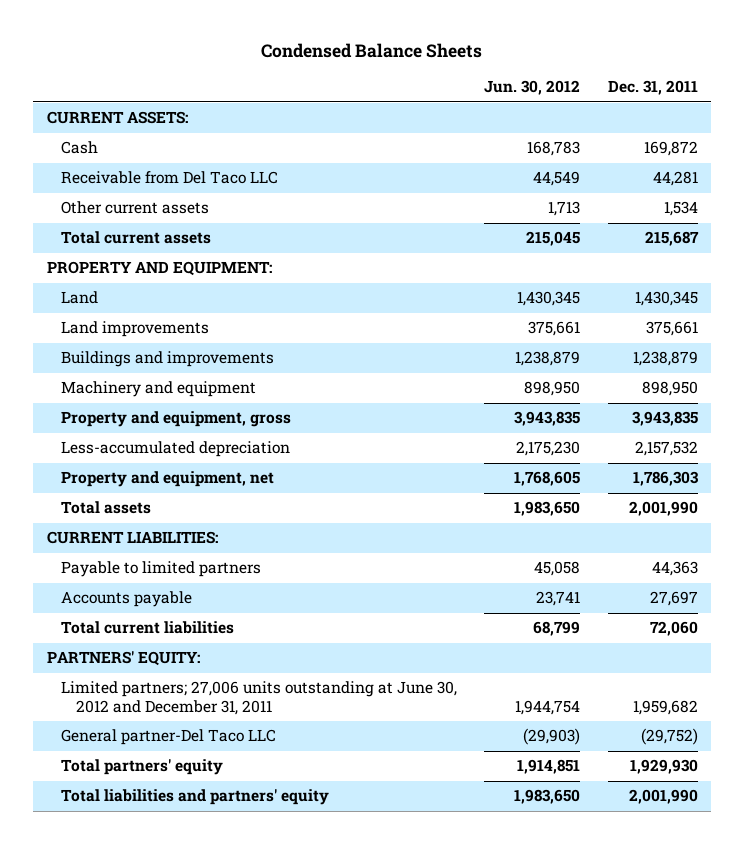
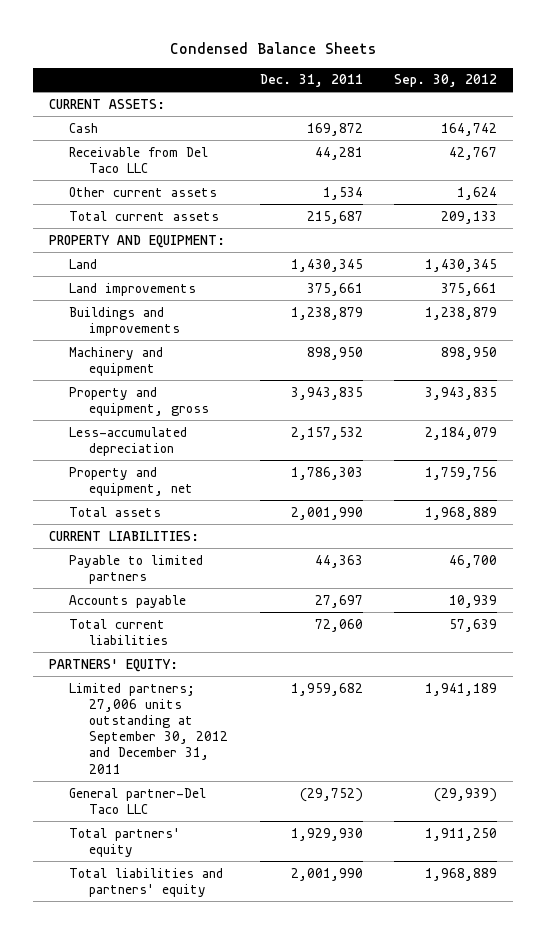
[484,80,581,96] Jun. 30, 2012 -> none
none -> [393,74,497,88] Sep. 30, 2012
[61,681,458,715] Limited partners; 27,006 units outstanding at June 30, 2012 and December 31, 2011 -> [69,682,229,774] Limited partners; 27,006 units outstanding at September 30, 2012 and December 31, 2011

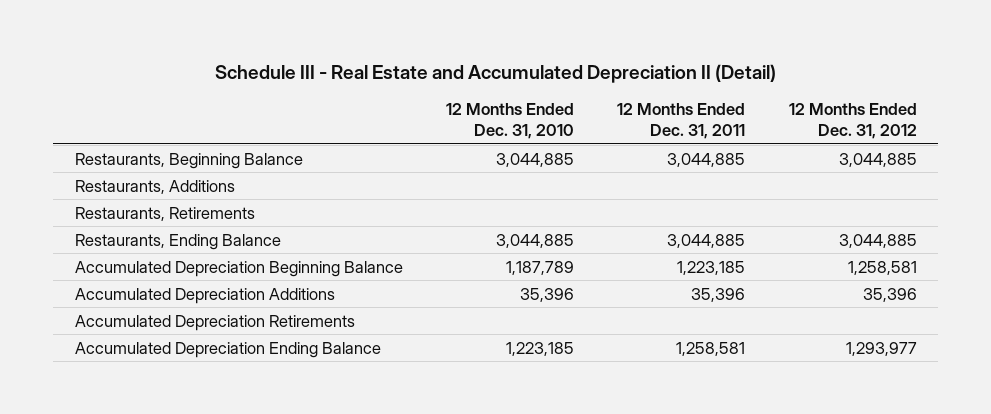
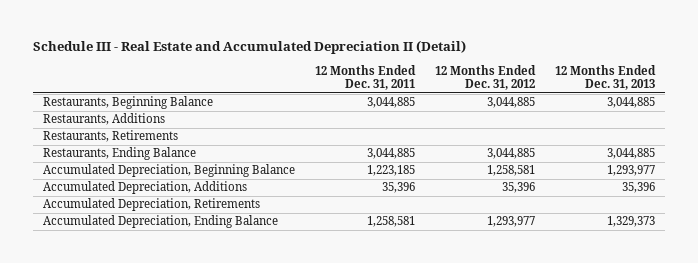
[445,103,574,140] 12 Months Ended Dec. 31, 2010 -> none
none -> [554,64,656,91] 12 Months Ended Dec. 31, 2013
[74,260,403,277] Accumulated Depreciation Beginning Balance -> [43,164,296,178] Accumulated Depreciation, Beginning Balance
[74,287,335,304] Accumulated Depreciation Additions -> [43,181,248,195] Accumulated Depreciation, Additions
[74,314,355,331] Accumulated Depreciation Retirements -> [43,198,261,212] Accumulated Depreciation, Retirements
[74,341,381,358] Accumulated Depreciation Ending Balance -> [43,215,279,229] Accumulated Depreciation, Ending Balance

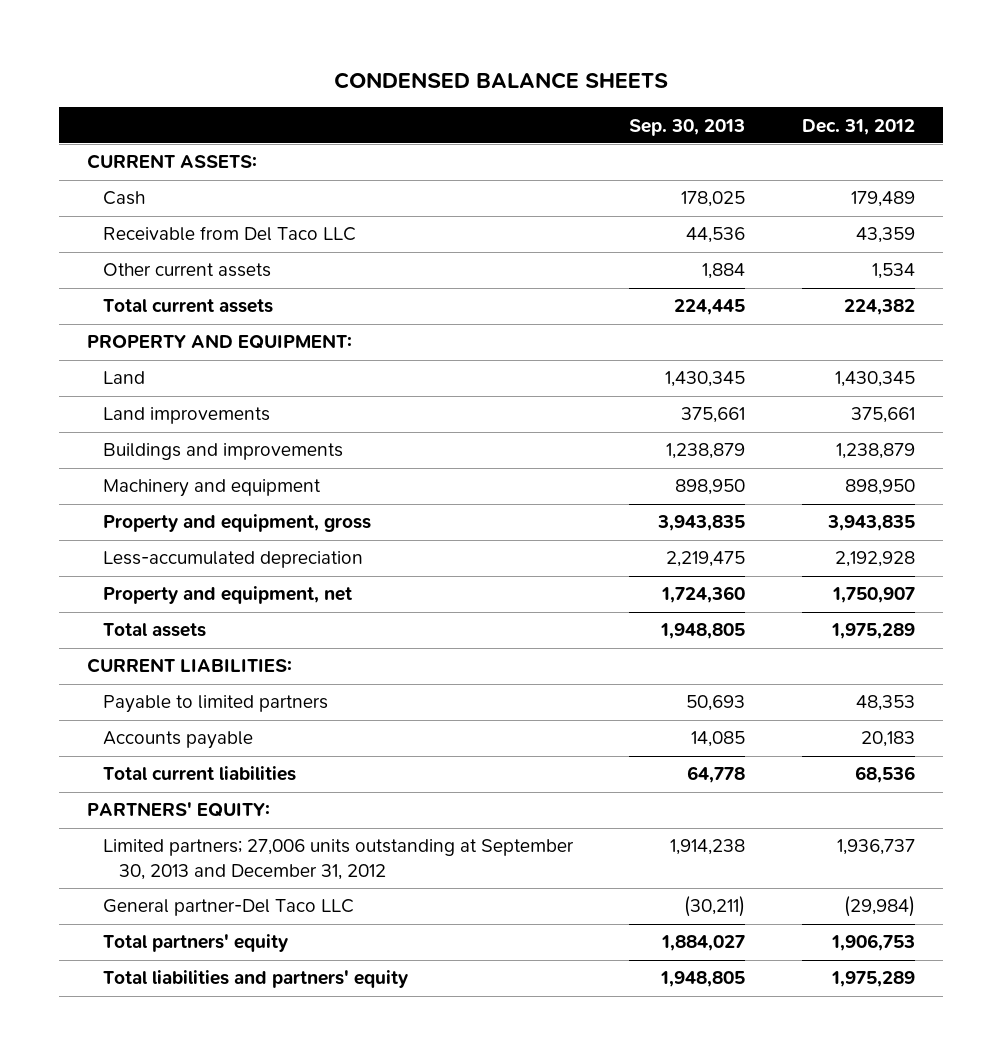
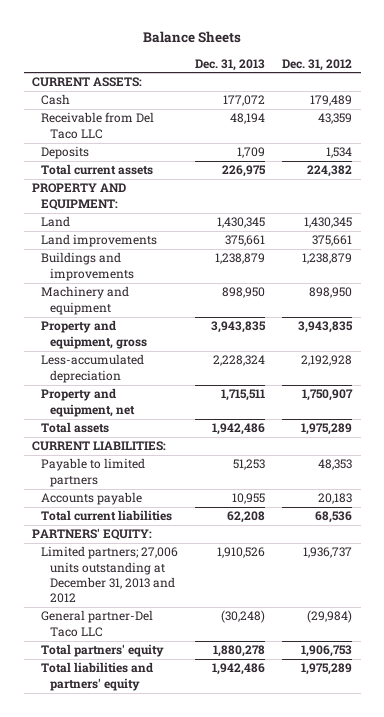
[333,72,668,90] CONDENSED BALANCE SHEETS -> [143,31,242,44] Balance Sheets
[629,118,746,136] Sep. 30, 2013 -> none
none -> [195,58,266,71] Dec. 31, 2013
[103,263,272,278] Other current assets -> [41,146,90,160] Deposits
[103,839,575,880] Limited partners; 27,006 units outstanding at September 30, 2013 and December 31, 2012 -> [41,546,179,604] Limited partners; 27,006 units outstanding at December 31, 2013 and 2012

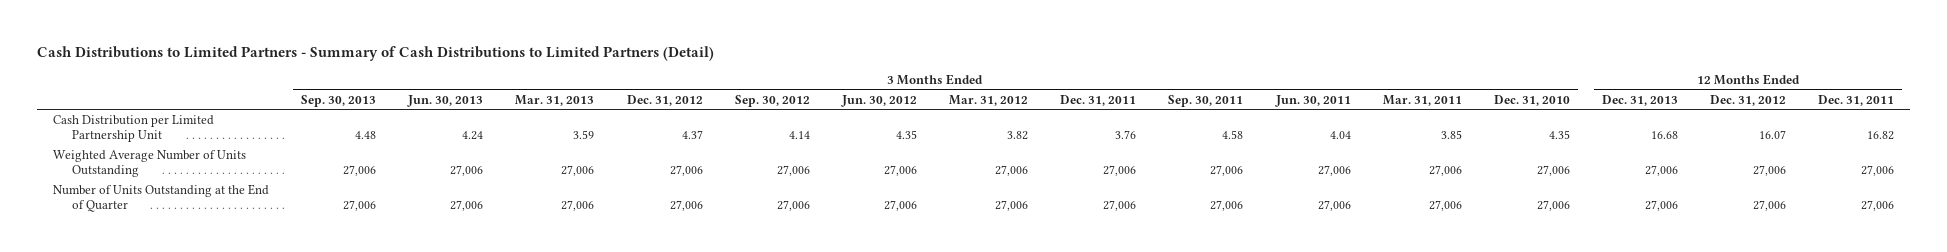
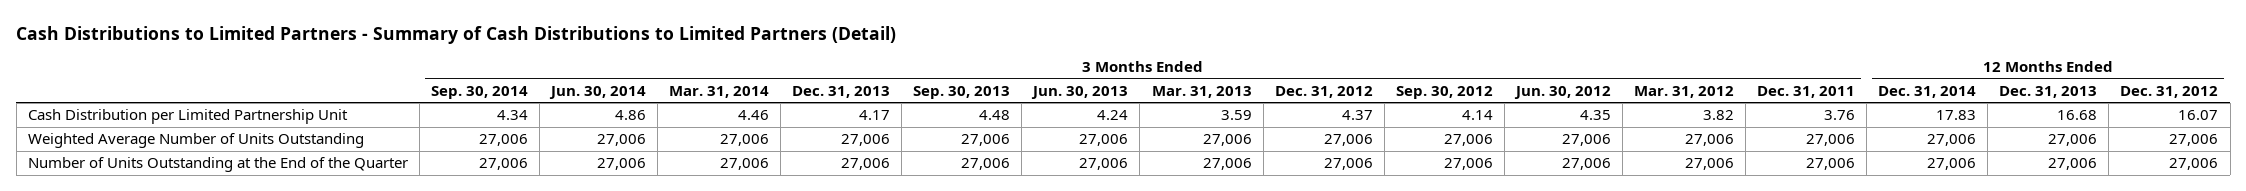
[1168,94,1244,107] Sep. 30, 2011 -> none
[1274,94,1351,107] Jun. 30, 2011 -> none
[1382,94,1462,106] Mar. 31, 2011 -> none
[1493,94,1570,106] Dec. 31, 2010 -> none
[1818,94,1895,106] Dec. 31, 2011 -> none
none -> [430,85,528,99] Sep. 30, 2014
none -> [548,85,646,99] Jun. 30, 2014
none -> [669,85,770,98] Mar. 31, 2014
none -> [792,85,891,98] Dec. 31, 2013
none -> [1878,85,1977,98] Dec. 31, 2014
[52,184,269,213] Number of Units Outstanding at the End of Quarter -> [27,157,408,173] Number of Units Outstanding at the End of the Quarter

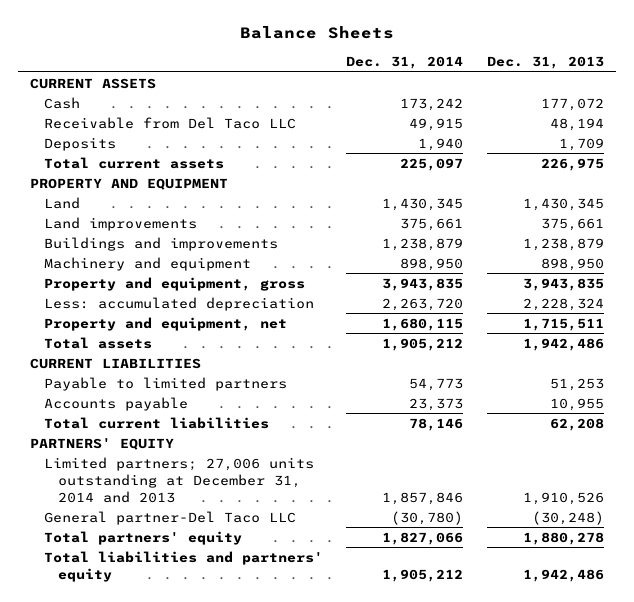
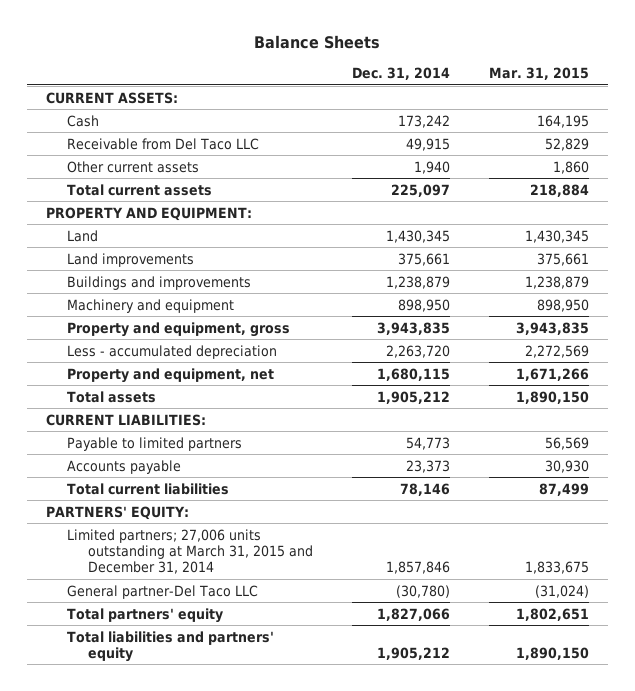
[486,56,604,70] Dec. 31, 2013 -> none
none -> [488,67,589,81] Mar. 31, 2015
[29,77,156,89] CURRENT ASSETS -> [46,91,179,104] CURRENT ASSETS:
[43,136,116,151] Deposits -> [67,160,200,173] Other current assets
[29,177,228,190] PROPERTY AND EQUIPMENT -> [46,206,253,221] PROPERTY AND EQUIPMENT:
[43,296,314,311] Less: accumulated depreciation -> [67,344,278,359] Less - accumulated depreciation
[29,357,201,369] CURRENT LIABILITIES -> [46,413,207,426] CURRENT LIABILITIES:
[29,437,174,450] PARTNERS' EQUITY -> [46,505,190,520] PARTNERS' EQUITY:
[43,456,314,503] Limited partners; 27,006 units outstanding at December 31, 2014 and 2013 -> [67,528,314,575] Limited partners; 27,006 units outstanding at March 31, 2015 and December 31, 2014

